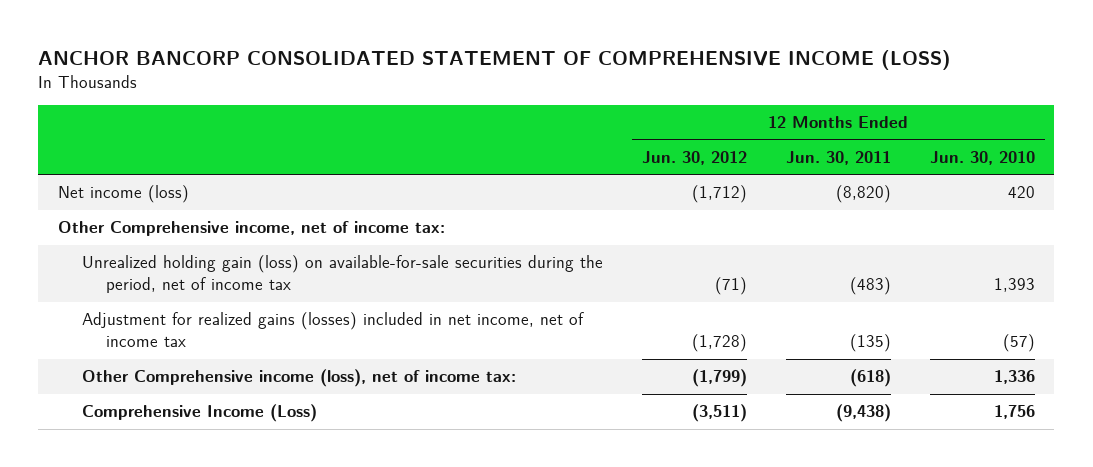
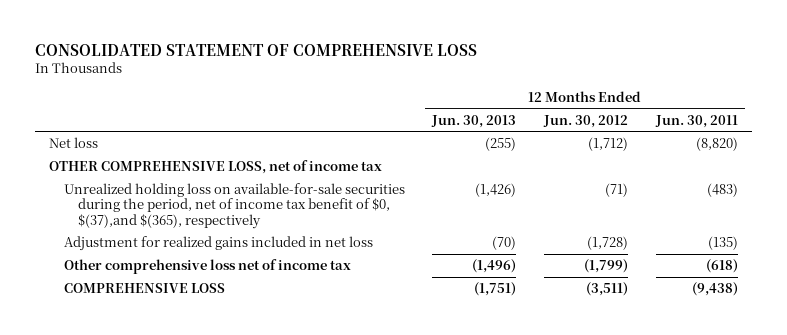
[38,49,952,70] ANCHOR BANCORP CONSOLIDATED STATEMENT OF COMPREHENSIVE INCOME (LOSS) -> [35,43,478,56] CONSOLIDATED STATEMENT OF COMPREHENSIVE LOSS
[929,150,1035,165] Jun. 30, 2010 -> none
none -> [431,114,517,128] Jun. 30, 2013
[57,185,189,204] Net income (loss) -> [49,137,99,149] Net loss
[57,221,445,237] Other Comprehensive income, net of income tax: -> [49,160,383,175] OTHER COMPREHENSIVE LOSS, net of income tax
[81,255,603,294] Unrealized holding gain (loss) on available-for-sale securities during the period, net of income tax -> [63,183,405,229] Unrealized holding loss on available-for-sale securities during the period, net of income tax benefit of $0, $(37),and $(365), respectively
[81,312,584,348] Adjustment for realized gains (losses) included in net income, net of income tax -> [63,236,373,252] Adjustment for realized gains included in net loss
[81,369,516,388] Other Comprehensive income (loss), net of income tax: -> [63,259,351,275] Other comprehensive loss net of income tax
[81,404,317,423] Comprehensive Income (Loss) -> [63,283,225,294] COMPREHENSIVE LOSS

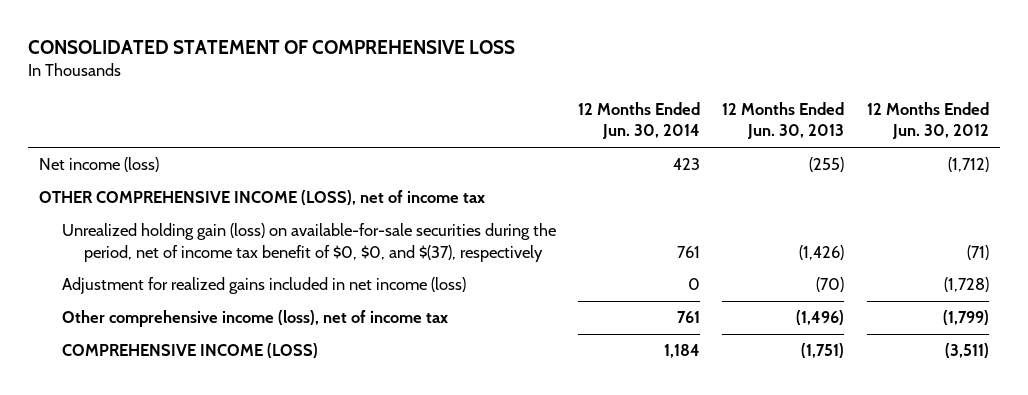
[655,114,739,128] Jun. 30, 2011 -> none
none -> [578,102,701,140] 12 Months Ended Jun. 30, 2014
[49,137,99,149] Net loss -> [39,157,160,173] Net income (loss)
[49,160,383,175] OTHER COMPREHENSIVE LOSS, net of income tax -> [39,190,486,206] OTHER COMPREHENSIVE INCOME (LOSS), net of income tax
[63,183,405,229] Unrealized holding loss on available-for-sale securities during the period, net of income tax benefit of $0, $(37),and $(365), respectively -> [61,223,556,262] Unrealized holding gain (loss) on available-for-sale securities during the period, net of income tax benefit of $0, $0, and $(37), respectively
[63,236,373,252] Adjustment for realized gains included in net loss -> [61,277,466,295] Adjustment for realized gains included in net income (loss)
[63,259,351,275] Other comprehensive loss net of income tax -> [61,310,448,328] Other comprehensive income (loss), net of income tax
[63,283,225,294] COMPREHENSIVE LOSS -> [61,343,318,359] COMPREHENSIVE INCOME (LOSS)

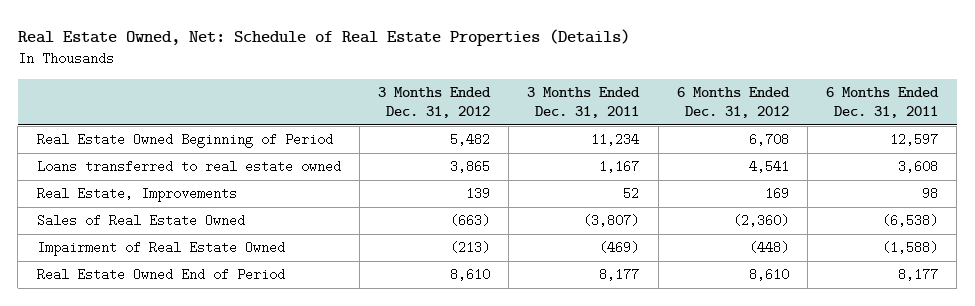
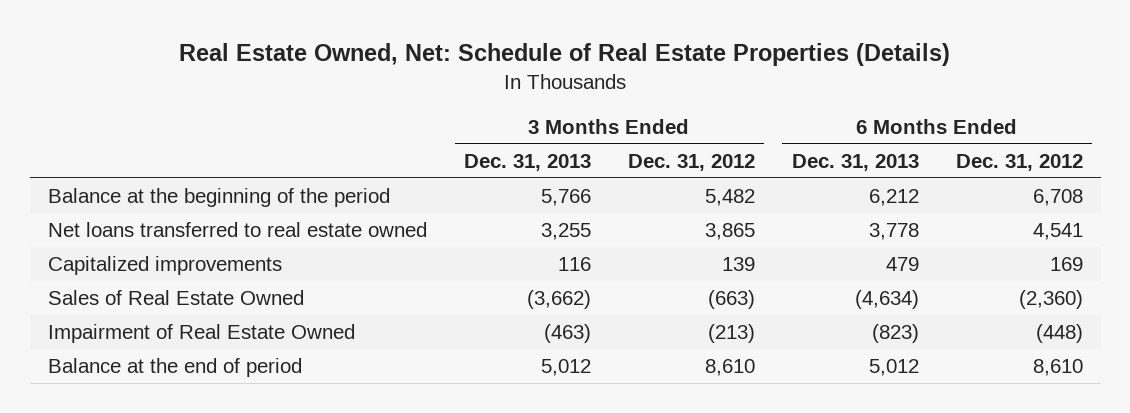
[527,87,641,119] 3 Months Ended Dec. 31, 2011 -> none
[826,87,940,119] 6 Months Ended Dec. 31, 2011 -> none
none -> [463,153,591,171] Dec. 31, 2013
none -> [791,153,919,171] Dec. 31, 2013
[36,133,333,149] Real Estate Owned Beginning of Period -> [47,188,390,208] Balance at the beginning of the period
[36,160,341,174] Loans transferred to real estate owned -> [47,222,427,238] Net loans transferred to real estate owned
[36,187,237,203] Real Estate, Improvements -> [47,256,282,276] Capitalized improvements
[36,268,285,282] Real Estate Owned End of Period -> [47,358,302,378] Balance at the end of period

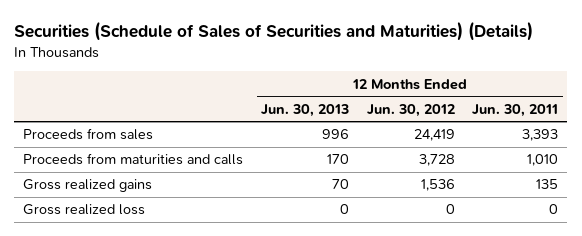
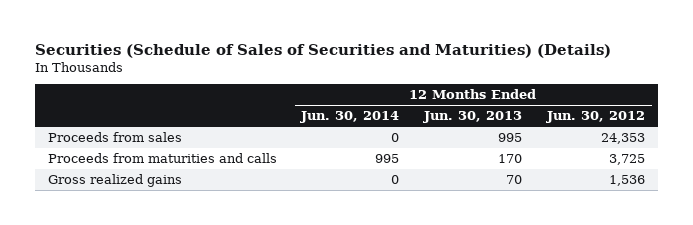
[472,103,559,117] Jun. 30, 2011 -> none
none -> [300,111,400,124] Jun. 30, 2014
[321,129,349,140] 996 -> [498,133,523,143] 995
[413,129,455,142] 24,419 -> [601,133,646,145] 24,353
[418,154,455,167] 3,728 -> [609,154,646,166] 3,725
[23,204,146,216] Gross realized loss -> none

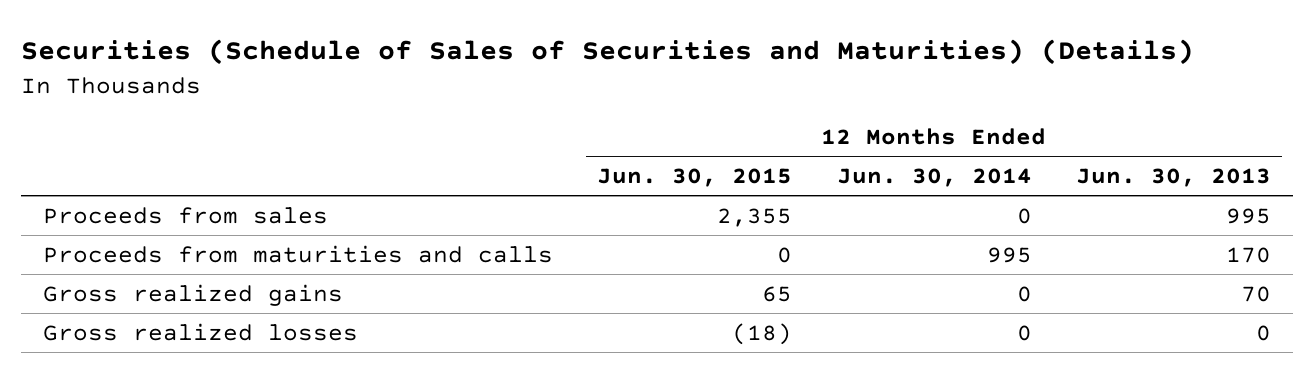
[546,111,646,124] Jun. 30, 2012 -> none
none -> [597,168,793,188] Jun. 30, 2015
none -> [43,322,359,341] Gross realized losses

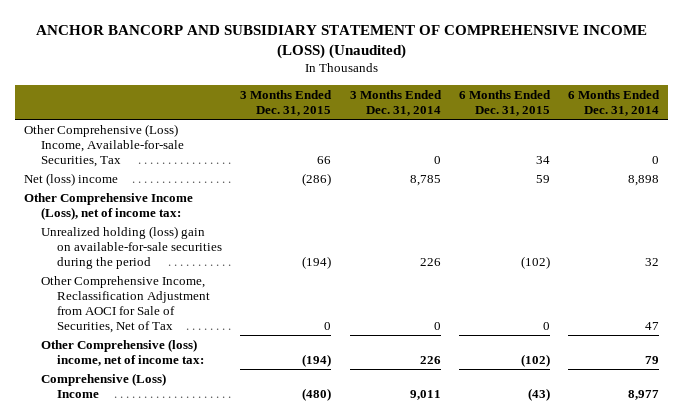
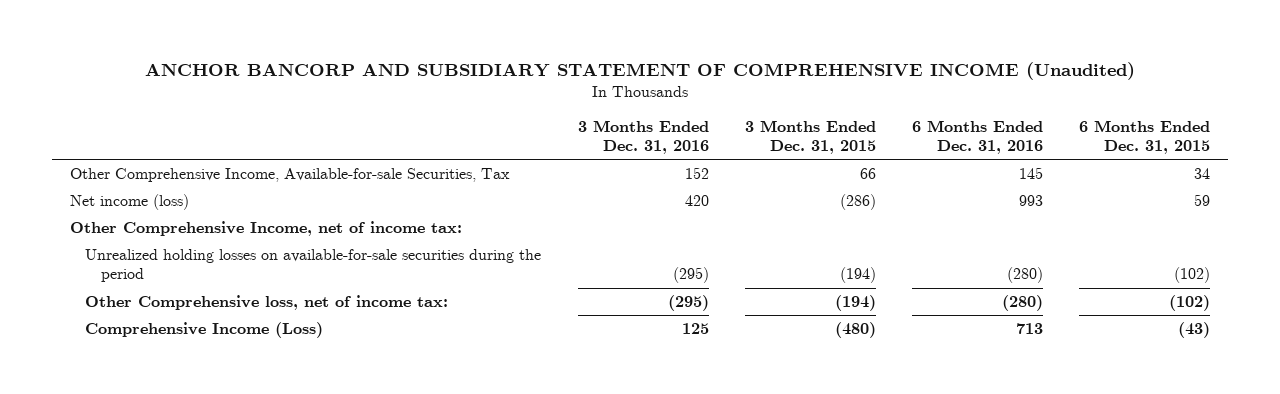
[35,24,647,59] ANCHOR BANCORP AND SUBSIDIARY STATEMENT OF COMPREHENSIVE INCOME (LOSS) (Unaudited) -> [144,62,1135,81] ANCHOR BANCORP AND SUBSIDIARY STATEMENT OF COMPREHENSIVE INCOME (Unaudited)
[349,89,442,116] 3 Months Ended Dec. 31, 2014 -> none
[568,89,661,116] 6 Months Ended Dec. 31, 2014 -> none
none -> [577,119,709,155] 3 Months Ended Dec. 31, 2016
none -> [911,119,1043,155] 6 Months Ended Dec. 31, 2016
[40,275,210,334] Other Comprehensive Income, Reclassification Adjustment from AOCI for Sale of Securities, Net of Tax -> none
[24,123,184,167] Other Comprehensive (Loss) Income, Available-for-sale Securities, Tax -> [69,167,510,182] Other Comprehensive Income, Available-for-sale Securities, Tax
[24,172,119,186] Net (loss) income -> [69,193,189,210] Net income (loss)
[24,192,194,220] Other Comprehensive Income (Loss), net of income tax: -> [69,220,462,236] Other Comprehensive Income, net of income tax:
[40,225,222,269] Unrealized holding (loss) gain on available-for-sale securities during the period -> [85,248,542,283] Unrealized holding losses on available-for-sale securities during the period
[40,338,204,366] Other Comprehensive (loss) income, net of income tax: -> [85,294,449,310] Other Comprehensive loss, net of income tax:
[40,372,166,398] Comprehensive (Loss) Income -> [85,321,324,338] Comprehensive Income (Loss)

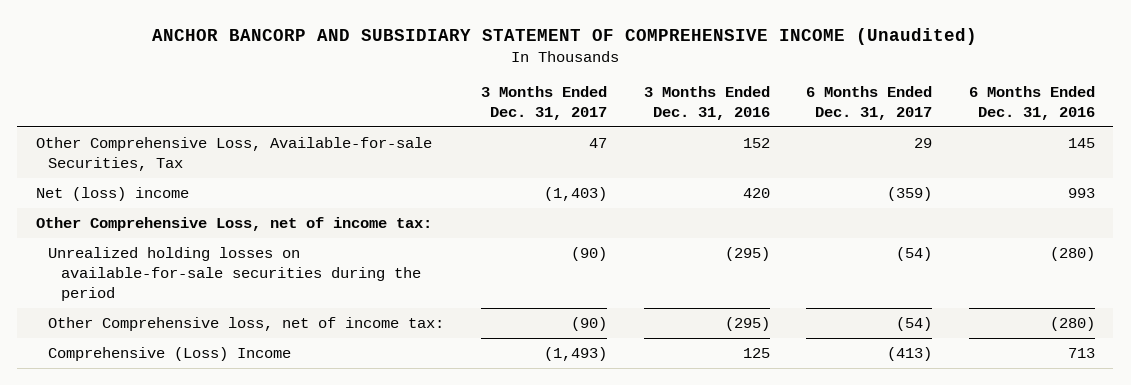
[744,119,876,155] 3 Months Ended Dec. 31, 2015 -> none
[1078,119,1210,155] 6 Months Ended Dec. 31, 2015 -> none
none -> [480,86,607,120] 3 Months Ended Dec. 31, 2017
none -> [806,86,933,120] 6 Months Ended Dec. 31, 2017
[69,167,510,182] Other Comprehensive Income, Available-for-sale Securities, Tax -> [35,137,432,171] Other Comprehensive Loss, Available-for-sale Securities, Tax
[69,193,189,210] Net income (loss) -> [35,187,189,202] Net (loss) income
[69,220,462,236] Other Comprehensive Income, net of income tax: -> [35,217,432,232] Other Comprehensive Loss, net of income tax:
[85,321,324,338] Comprehensive Income (Loss) -> [48,347,292,362] Comprehensive (Loss) Income

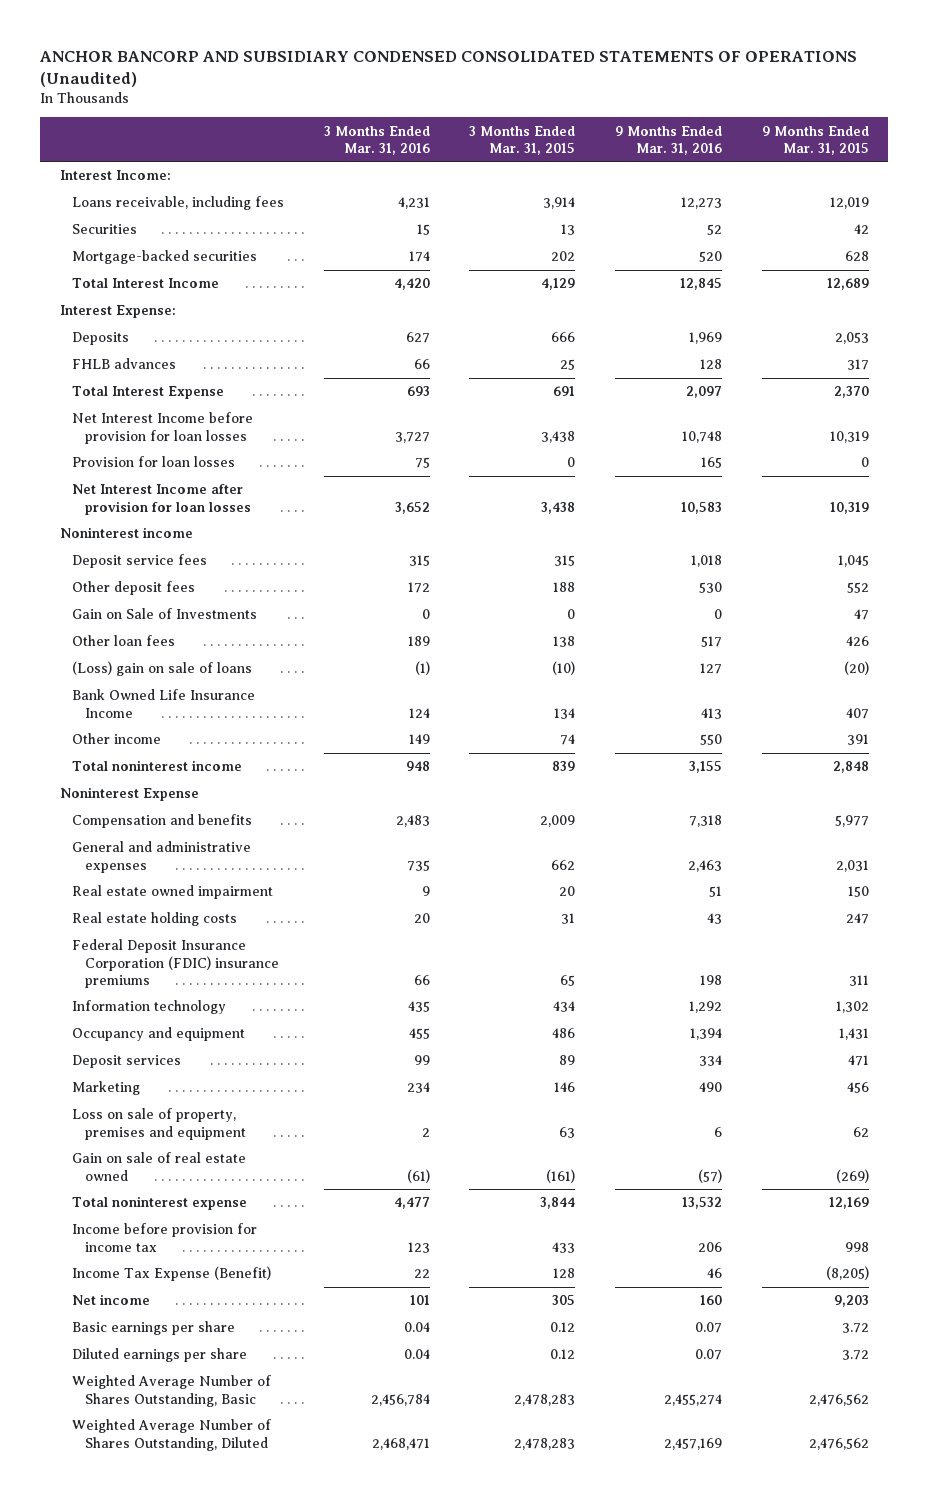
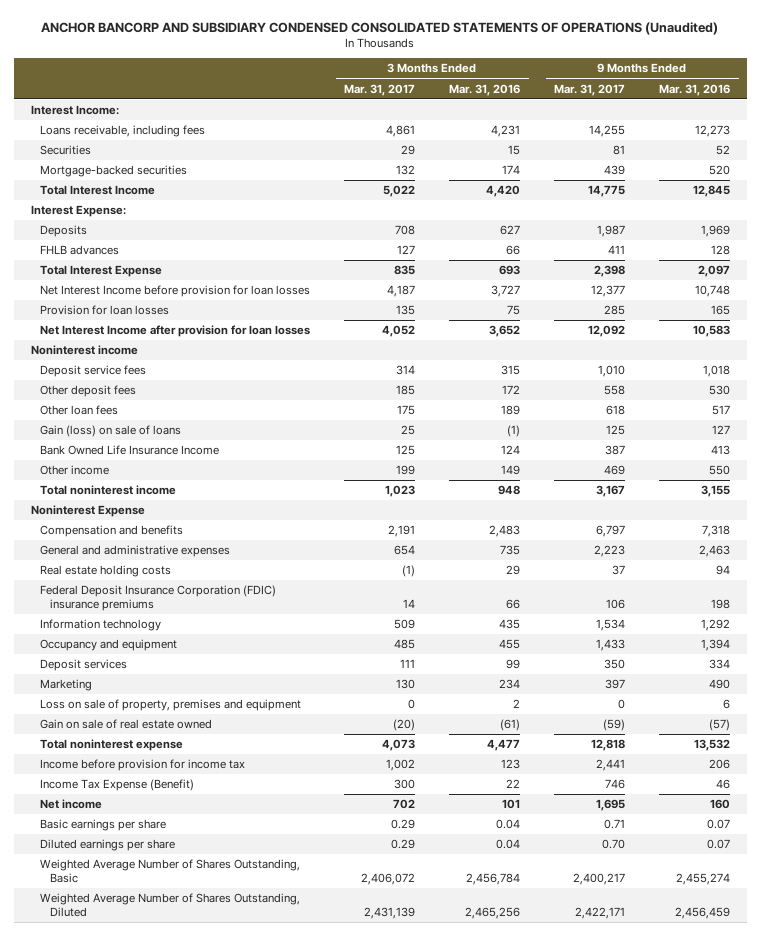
[469,125,576,155] 3 Months Ended Mar. 31, 2015 -> none
[761,125,869,155] 9 Months Ended Mar. 31, 2015 -> none
none -> [344,83,416,96] Mar. 31, 2017
none -> [554,83,626,96] Mar. 31, 2017
[72,608,258,620] Gain on Sale of Investments -> none
[72,661,253,677] (Loss) gain on sale of loans -> [40,425,182,438] Gain (loss) on sale of loans
[72,885,274,900] Real estate owned impairment -> none
[413,913,430,924] 20 -> [506,565,521,576] 29
[706,913,722,925] 43 -> [716,565,731,576] 94
[371,1437,430,1450] 2,468,471 -> [465,906,521,919] 2,465,256
[663,1437,722,1450] 2,457,169 -> [675,906,731,919] 2,456,459

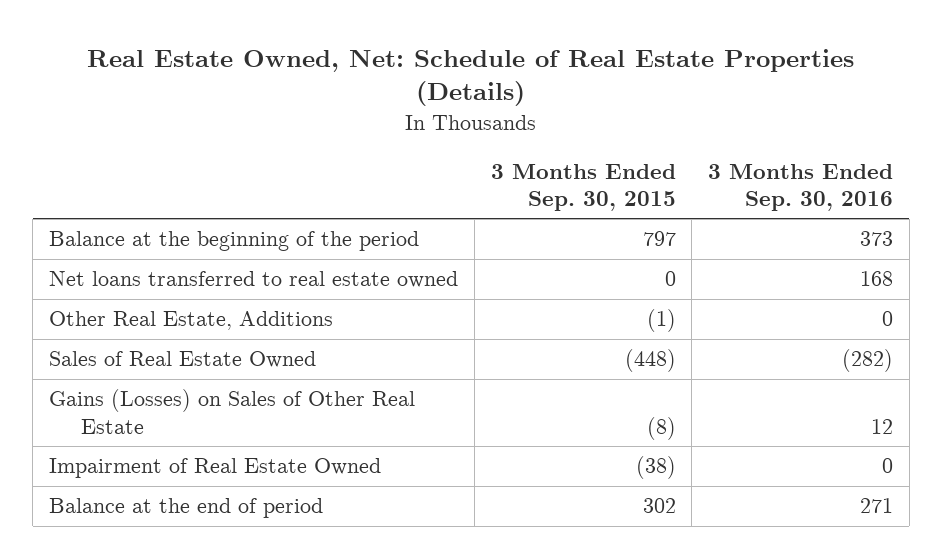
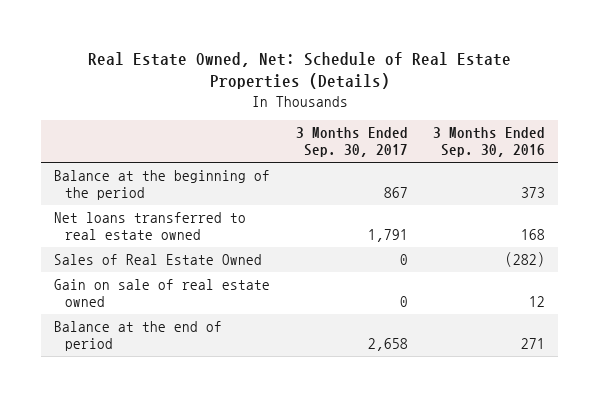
[490,163,676,212] 3 Months Ended Sep. 30, 2015 -> none
none -> [295,127,408,158] 3 Months Ended Sep. 30, 2017
[49,311,334,331] Other Real Estate, Additions -> none
[49,458,382,479] Impairment of Real Estate Owned -> none
[49,389,416,434] Gains (Losses) on Sales of Other Real Estate -> [54,279,271,308] Gain on sale of real estate owned

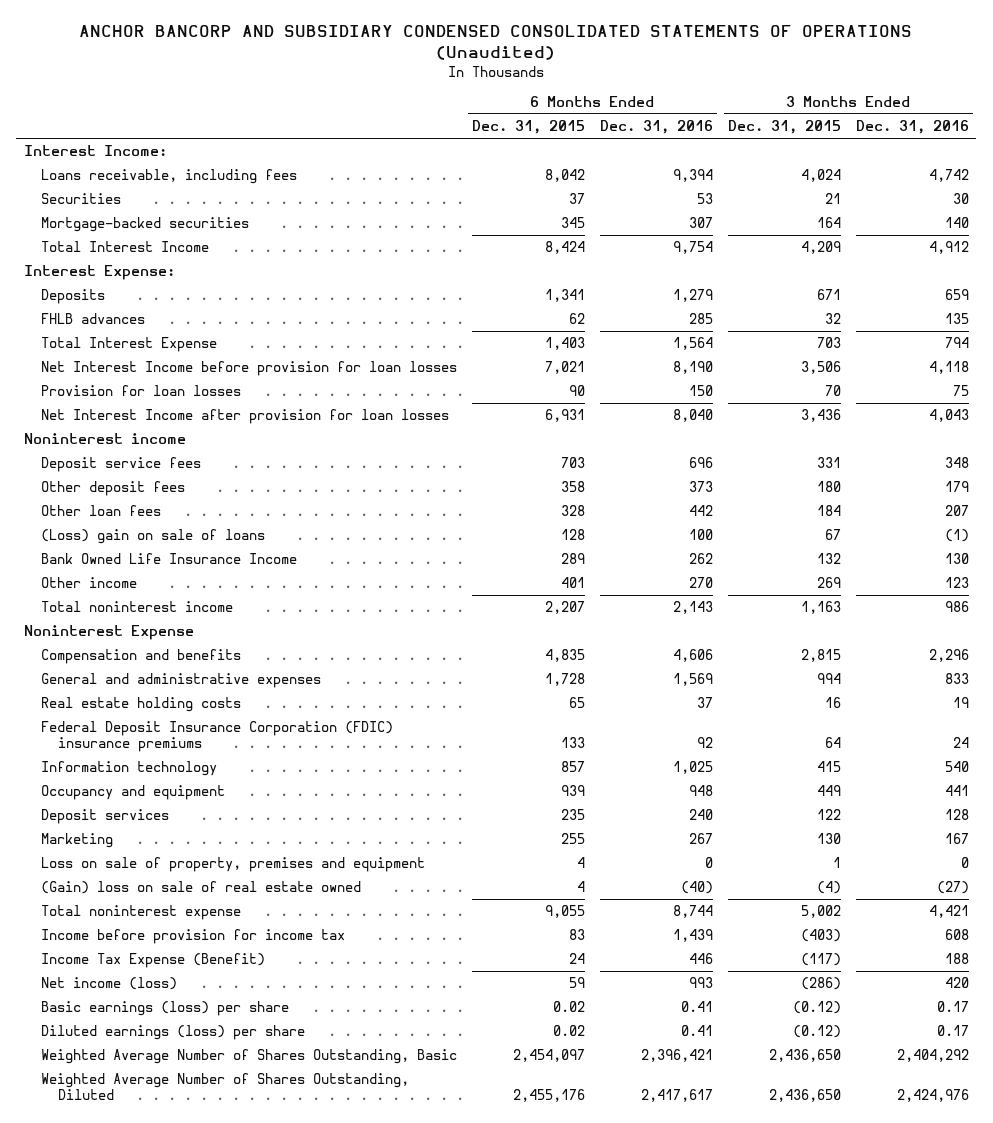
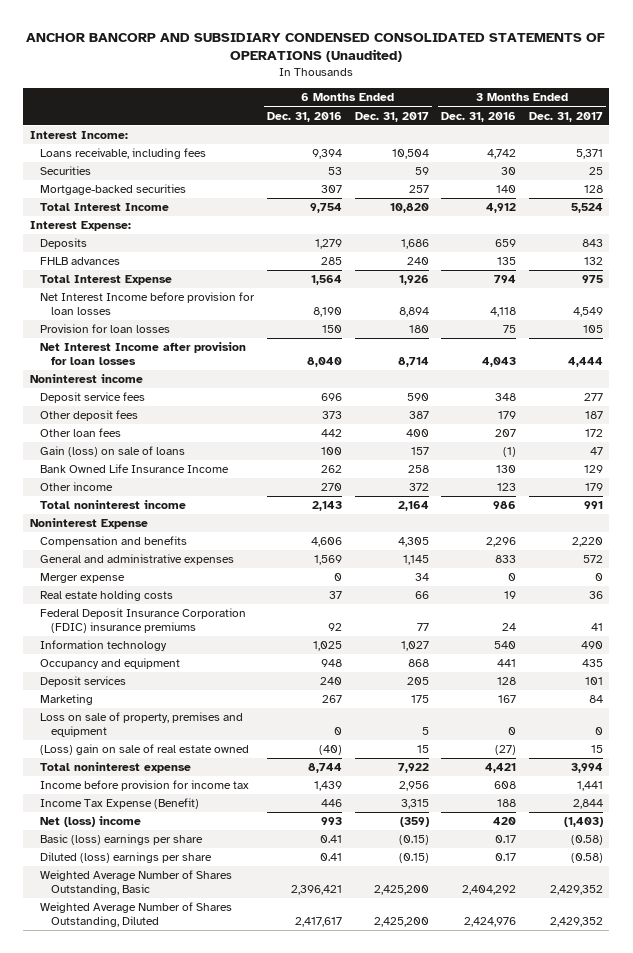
[471,120,585,135] Dec. 31, 2015 -> none
[727,120,841,135] Dec. 31, 2015 -> none
none -> [354,111,429,122] Dec. 31, 2017
none -> [529,111,604,122] Dec. 31, 2017
[40,529,265,545] (Loss) gain on sale of loans -> [40,446,186,458] Gain (loss) on sale of loans
none -> [40,573,126,584] Merger expense
[40,881,361,895] (Gain) loss on sale of real estate owned -> [40,744,250,756] (Loss) gain on sale of real estate owned
[40,977,177,991] Net income (loss) -> [40,816,142,828] Net (loss) income
[40,1001,289,1017] Basic earnings (loss) per share -> [40,834,204,846] Basic (loss) earnings per share
[40,1025,305,1041] Diluted earnings (loss) per share -> [40,852,213,864] Diluted (loss) earnings per share

